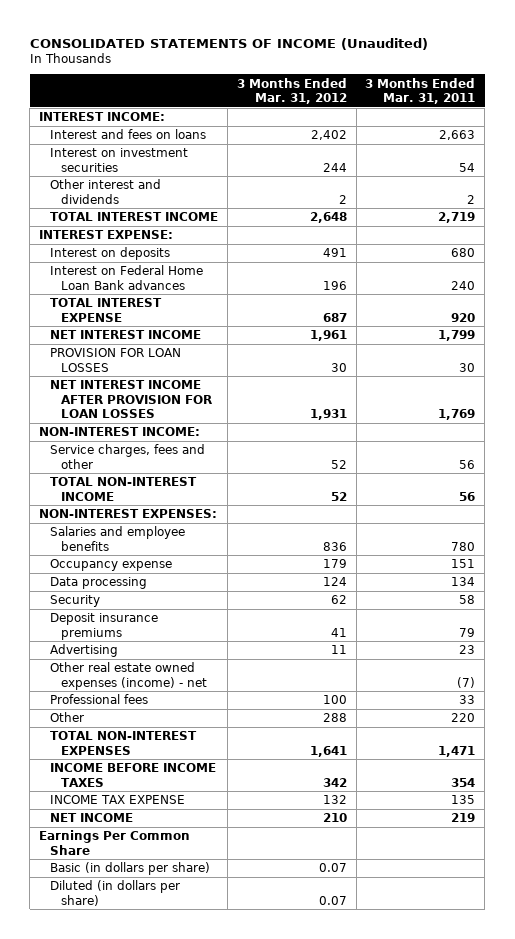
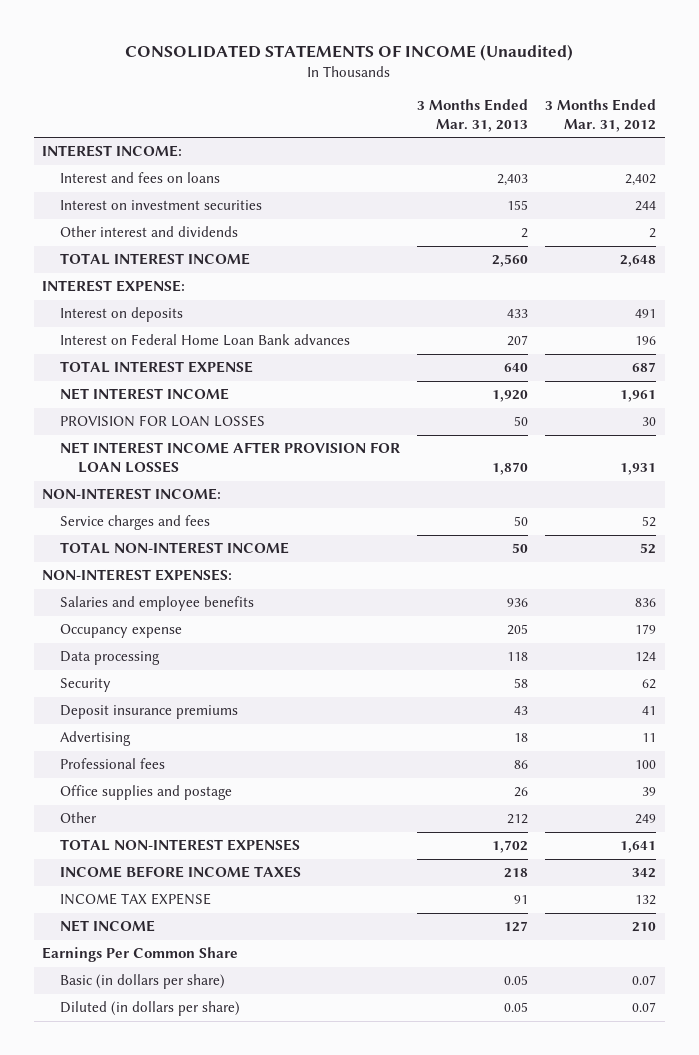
[365,77,476,104] 3 Months Ended Mar. 31, 2011 -> none
none -> [417,98,529,132] 3 Months Ended Mar. 31, 2013
[50,444,206,469] Service charges, fees and other -> [60,515,211,531] Service charges and fees
[50,662,207,690] Other real estate owned expenses (income) - net -> none
none -> [60,785,233,801] Office supplies and postage
[322,713,347,723] 288 -> [635,814,657,825] 249

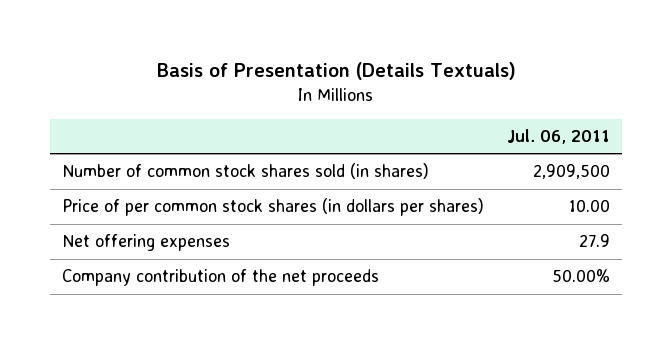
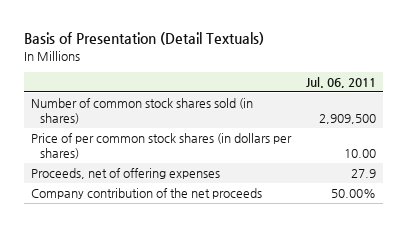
[157,62,517,81] Basis of Presentation (Details Textuals) -> [24,32,265,46] Basis of Presentation (Detail Textuals)
[61,234,230,252] Net offering expenses -> [31,168,221,180] Proceeds, net of offering expenses

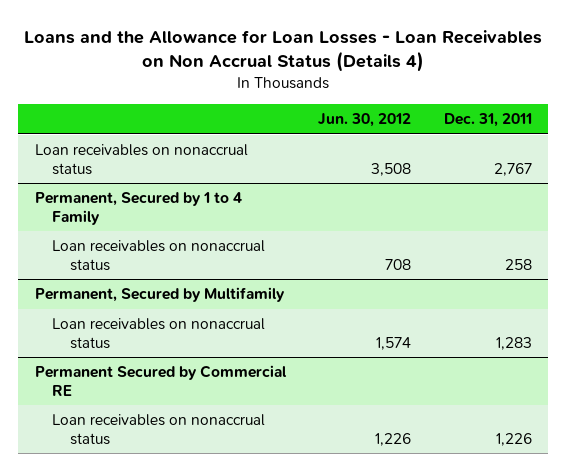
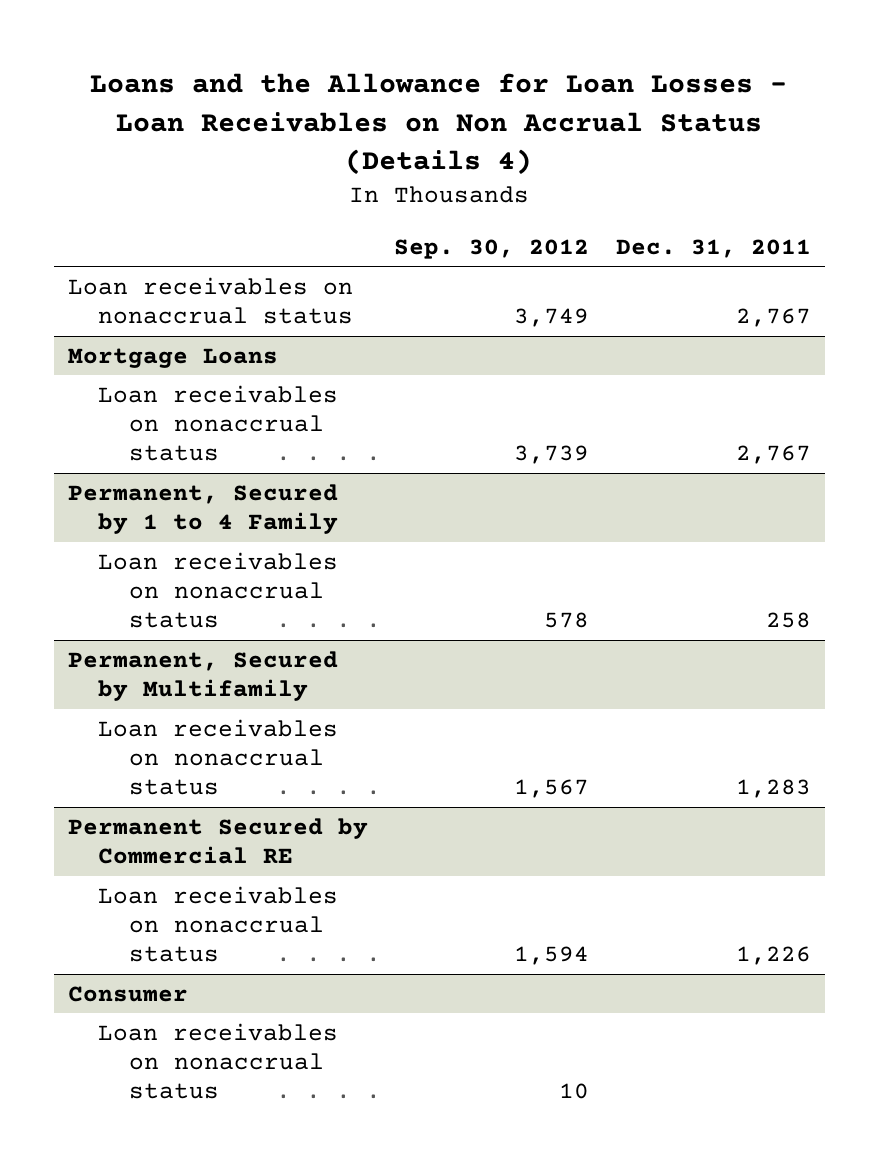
[318,113,412,128] Jun. 30, 2012 -> none
none -> [394,238,590,259] Sep. 30, 2012
none -> [67,347,278,368] Mortgage Loans
none -> [98,384,339,462] Loan receivables on nonaccrual status
none -> [67,985,188,1002] Consumer
none -> [98,1022,339,1100] Loan receivables on nonaccrual status

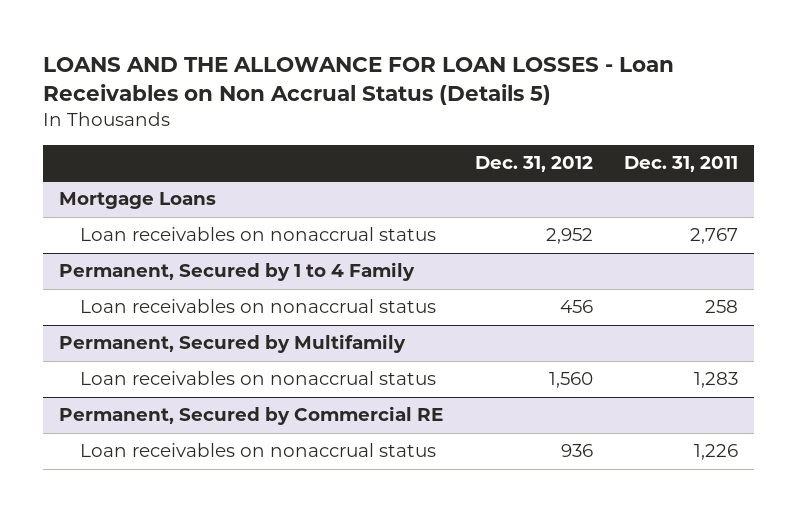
[90,73,788,175] Loans and the Allowance for Loan Losses - Loan Receivables on Non Accrual Status (Details 4) -> [43,57,675,105] LOANS AND THE ALLOWANCE FOR LOAN LOSSES - Loan Receivables on Non Accrual Status (Details 5)
[394,238,590,259] Sep. 30, 2012 -> none
none -> [474,155,593,172] Dec. 31, 2012
[67,276,354,325] Loan receivables on nonaccrual status -> none
[67,817,368,865] Permanent Secured by Commercial RE -> [59,406,444,426] Permanent, Secured by Commercial RE
[67,985,188,1002] Consumer -> none
[98,1022,339,1100] Loan receivables on nonaccrual status -> none

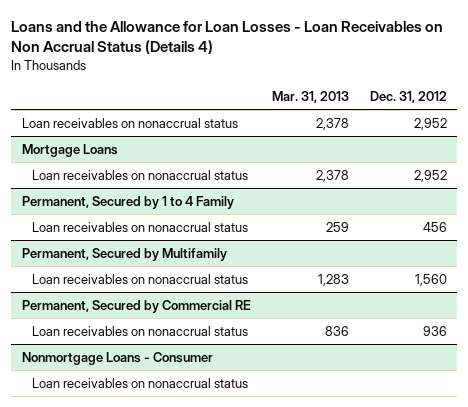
[43,57,675,105] LOANS AND THE ALLOWANCE FOR LOAN LOSSES - Loan Receivables on Non Accrual Status (Details 5) -> [11,20,444,55] Loans and the Allowance for Loan Losses - Loan Receivables on Non Accrual Status (Details 4)
[624,155,739,172] Dec. 31, 2011 -> none
none -> [271,91,349,104] Mar. 31, 2013
none -> [21,117,238,128] Loan receivables on nonaccrual status
none -> [21,351,213,365] Nonmortgage Loans - Consumer
none -> [31,377,248,388] Loan receivables on nonaccrual status

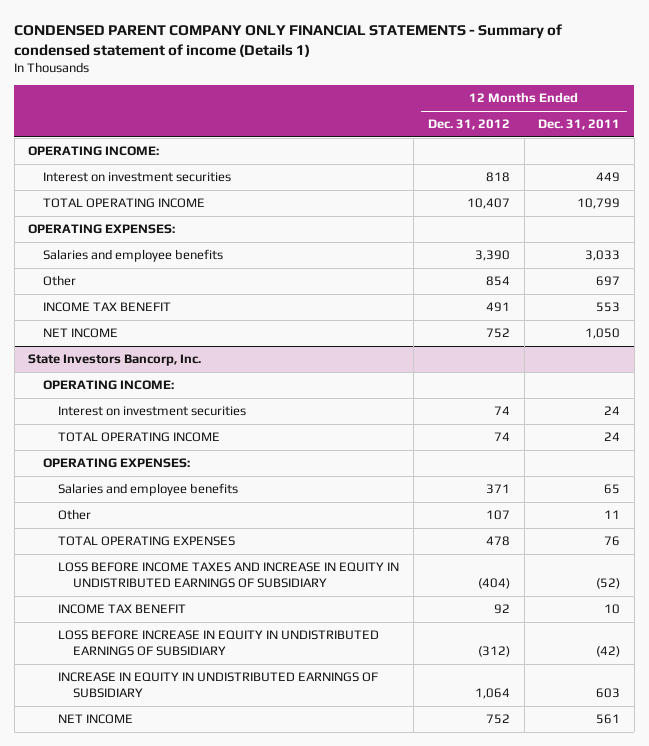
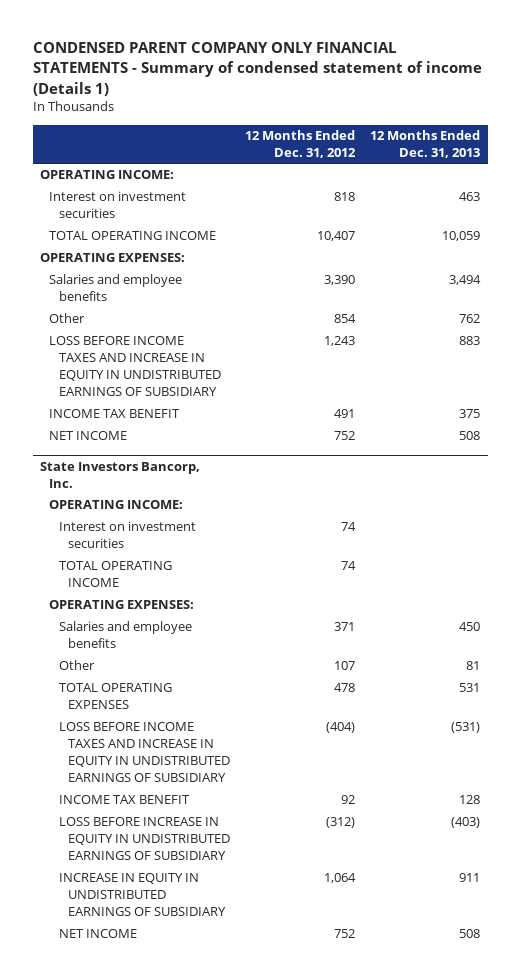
[538,119,621,131] Dec. 31, 2011 -> none
none -> [370,130,481,159] 12 Months Ended Dec. 31, 2013
none -> [49,336,221,397] LOSS BEFORE INCOME TAXES AND INCREASE IN EQUITY IN UNDISTRIBUTED EARNINGS OF SUBSIDIARY

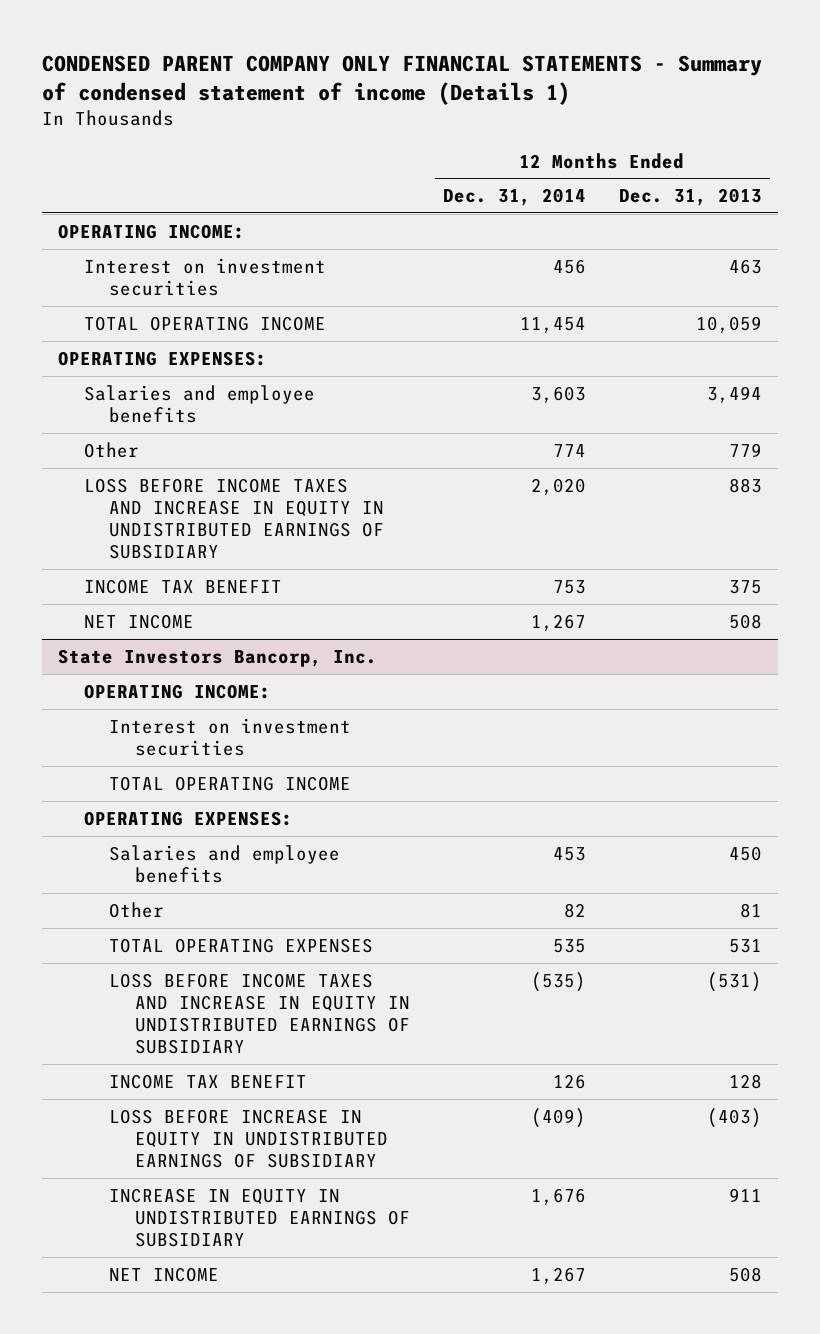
[245,130,357,159] 12 Months Ended Dec. 31, 2012 -> none
none -> [442,188,586,207] Dec. 31, 2014
[459,314,481,324] 762 -> [728,442,762,457] 779

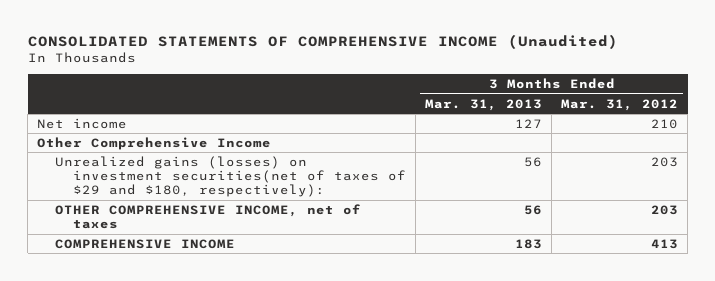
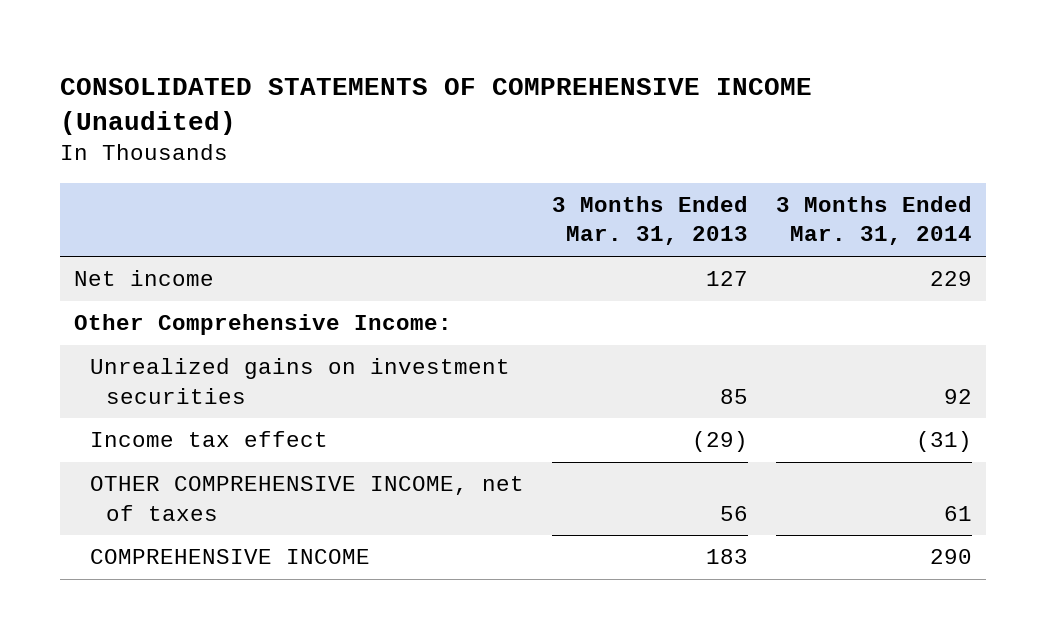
[561,98,679,111] Mar. 31, 2012 -> none
none -> [776,196,973,246] 3 Months Ended Mar. 31, 2014
[37,136,272,150] Other Comprehensive Income -> [73,314,452,336] Other Comprehensive Income:
[55,155,407,198] Unrealized gains (losses) on investment securities(net of taxes of $29 and $180, respectively): -> [89,358,510,404] Unrealized gains on investment securities
[524,156,543,167] 56 -> [720,388,749,404] 85
none -> [89,431,328,448] Income tax effect

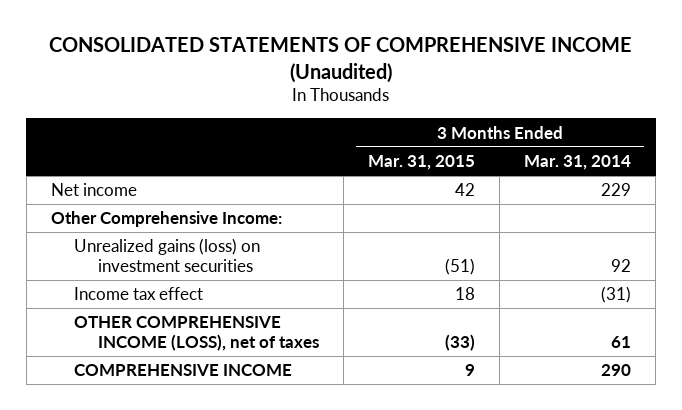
[552,196,749,246] 3 Months Ended Mar. 31, 2013 -> none
none -> [368,155,476,171] Mar. 31, 2015
[89,358,510,404] Unrealized gains on investment securities -> [74,238,261,273] Unrealized gains (loss) on investment securities
[89,476,524,521] OTHER COMPREHENSIVE INCOME, net of taxes -> [74,316,319,352] OTHER COMPREHENSIVE INCOME (LOSS), net of taxes

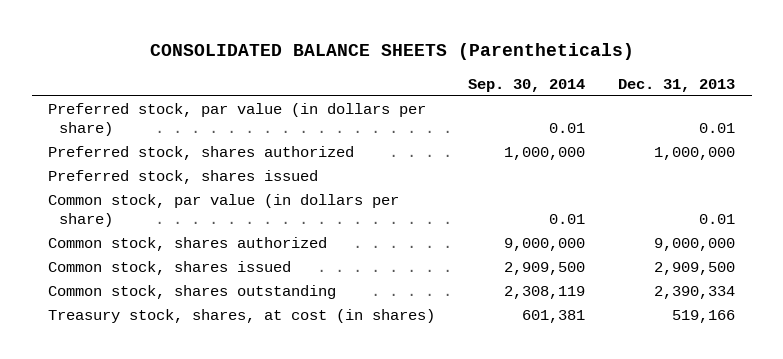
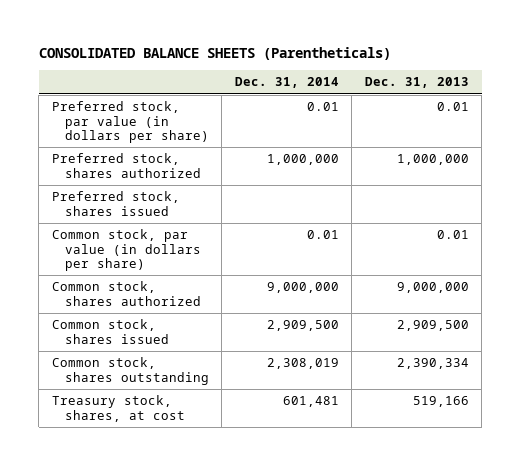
[468,79,586,93] Sep. 30, 2014 -> none
none -> [234,77,339,89] Dec. 31, 2014
[48,309,436,324] Treasury stock, shares, at cost (in shares) -> [51,395,185,422] Treasury stock, shares, at cost

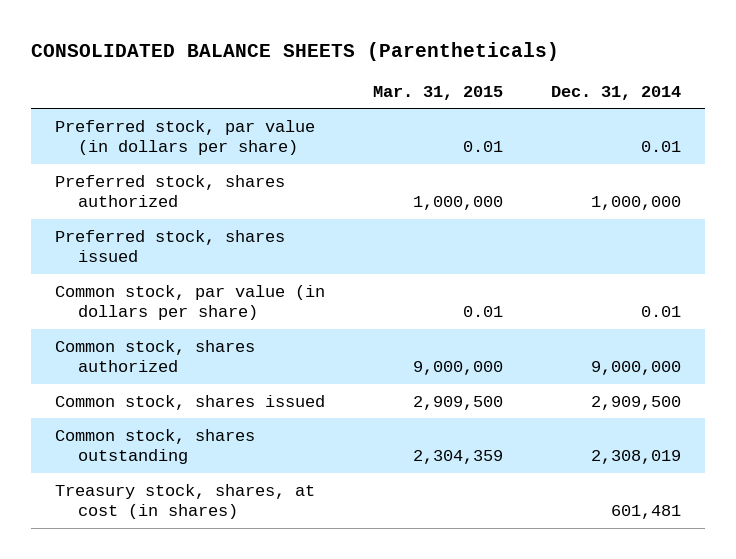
[364,77,469,89] Dec. 31, 2013 -> none
none -> [372,86,503,101] Mar. 31, 2015
[51,395,185,422] Treasury stock, shares, at cost -> [54,483,315,520] Treasury stock, shares, at cost (in shares)

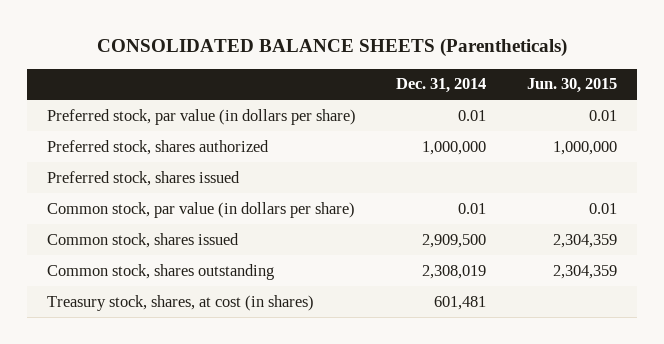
[372,86,503,101] Mar. 31, 2015 -> none
none -> [526,78,617,94] Jun. 30, 2015
[54,339,255,373] Common stock, shares authorized -> none

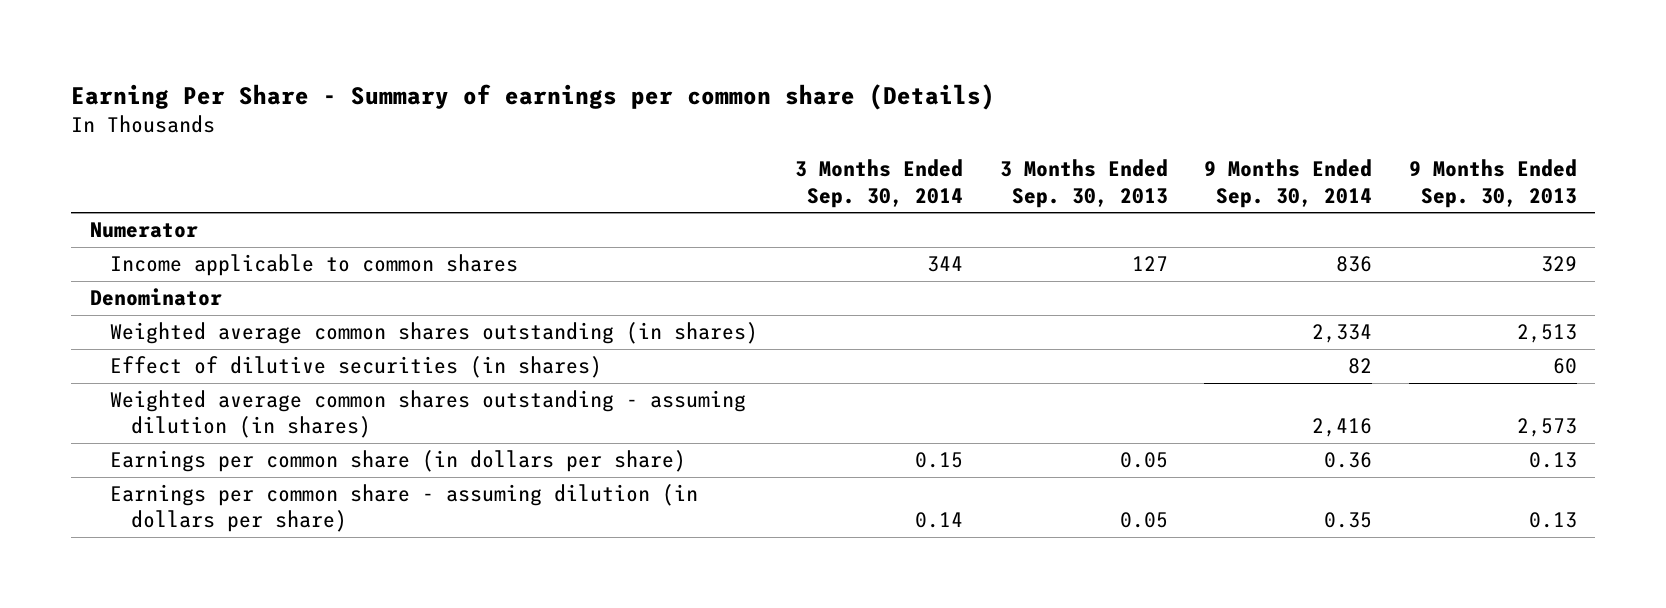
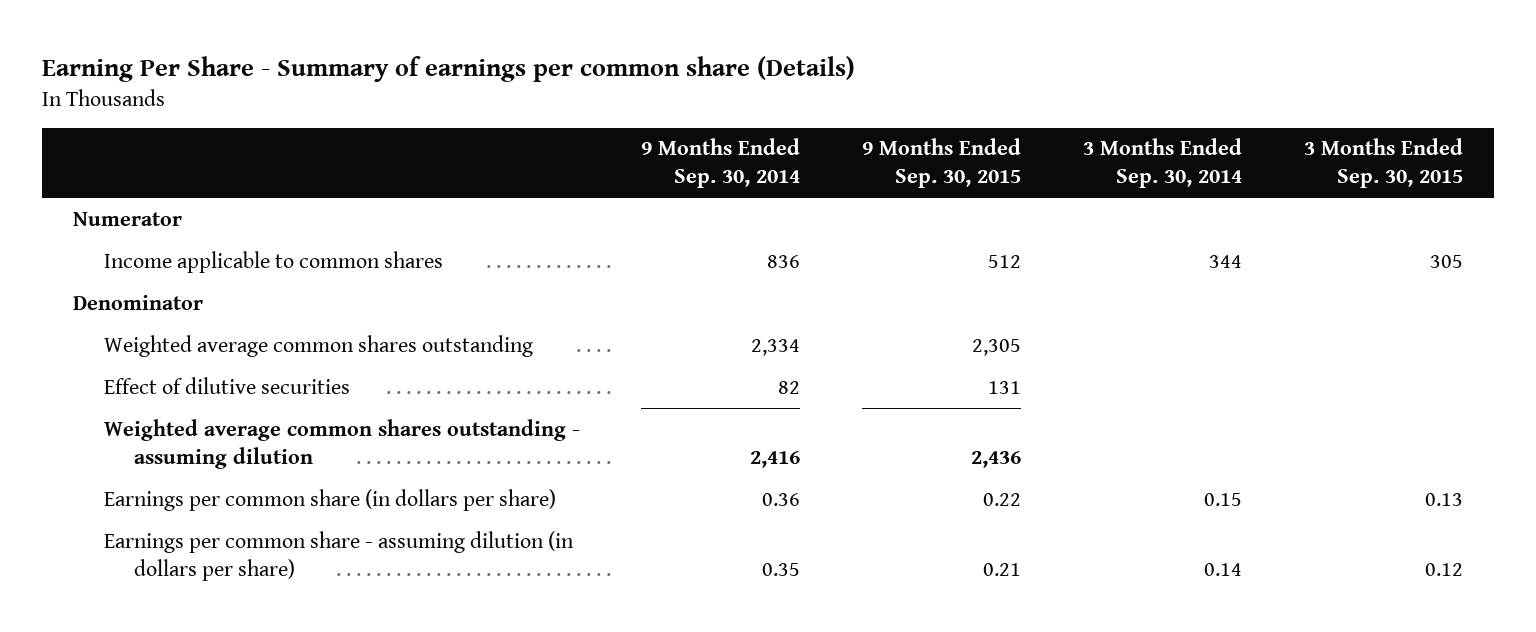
[999,159,1168,208] 3 Months Ended Sep. 30, 2013 -> none
[1408,159,1577,208] 9 Months Ended Sep. 30, 2013 -> none
none -> [862,138,1022,189] 9 Months Ended Sep. 30, 2015
none -> [1303,138,1463,189] 3 Months Ended Sep. 30, 2015
[110,322,759,345] Weighted average common shares outstanding (in shares) -> [103,334,533,357] Weighted average common shares outstanding
[110,356,603,379] Effect of dilutive securities (in shares) -> [103,376,350,394] Effect of dilutive securities
[110,390,747,439] Weighted average common shares outstanding - assuming dilution (in shares) -> [103,418,580,469] Weighted average common shares outstanding - assuming dilution

